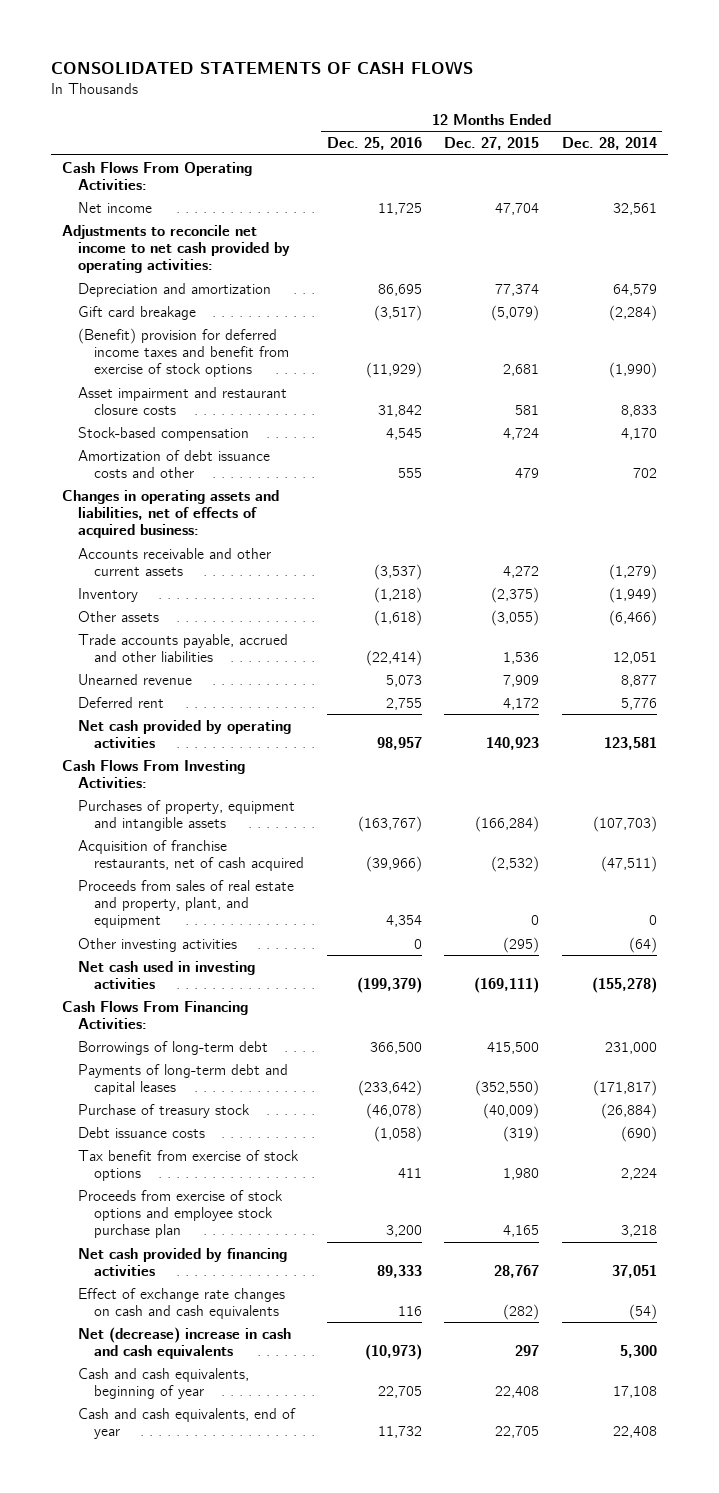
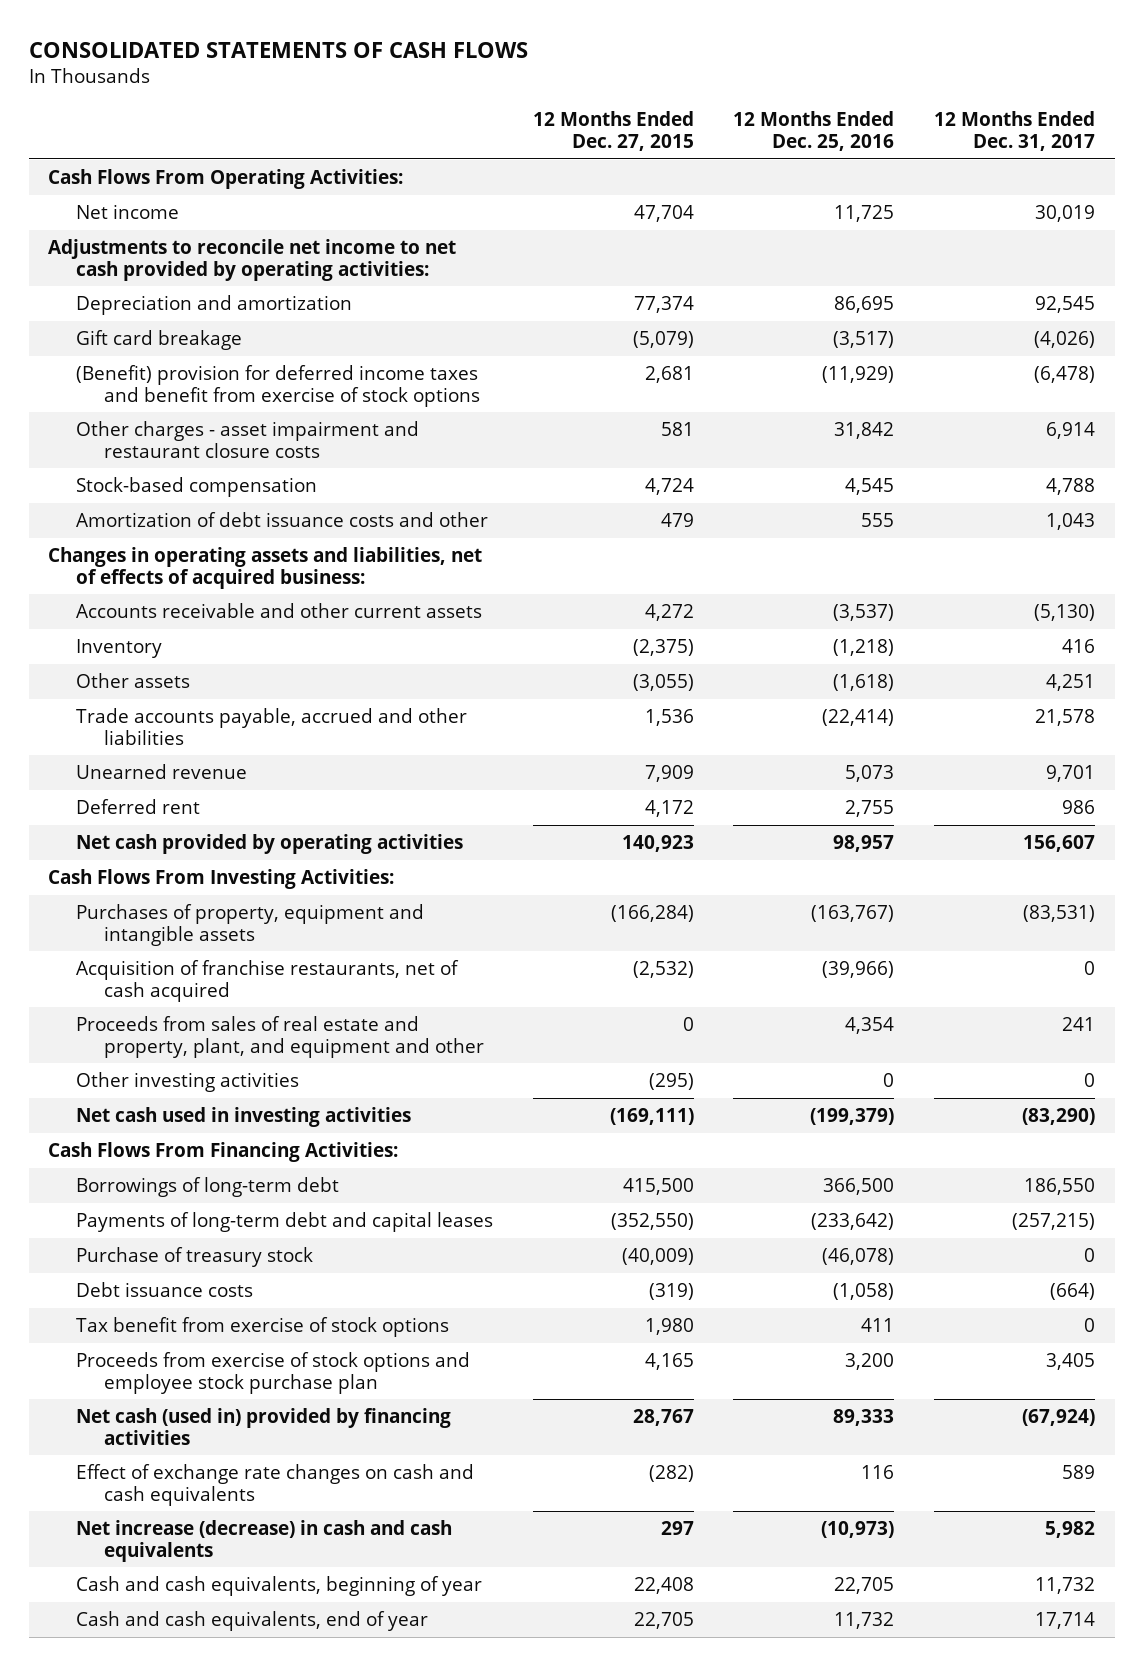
[561,137,657,151] Dec. 28, 2014 -> none
none -> [933,111,1095,152] 12 Months Ended Dec. 31, 2017
[78,386,288,415] Asset impairment and restaurant closure costs -> [76,421,420,458] Other charges - asset impairment and restaurant closure costs
[78,879,295,929] Proceeds from sales of real estate and property, plant, and equipment -> [76,1016,485,1058] Proceeds from sales of real estate and property, plant, and equipment and other
[78,1247,288,1276] Net cash provided by financing activities -> [76,1408,452,1445] Net cash (used in) provided by financing activities
[78,1326,292,1359] Net (decrease) increase in cash and cash equivalents -> [76,1520,453,1562] Net increase (decrease) in cash and cash equivalents

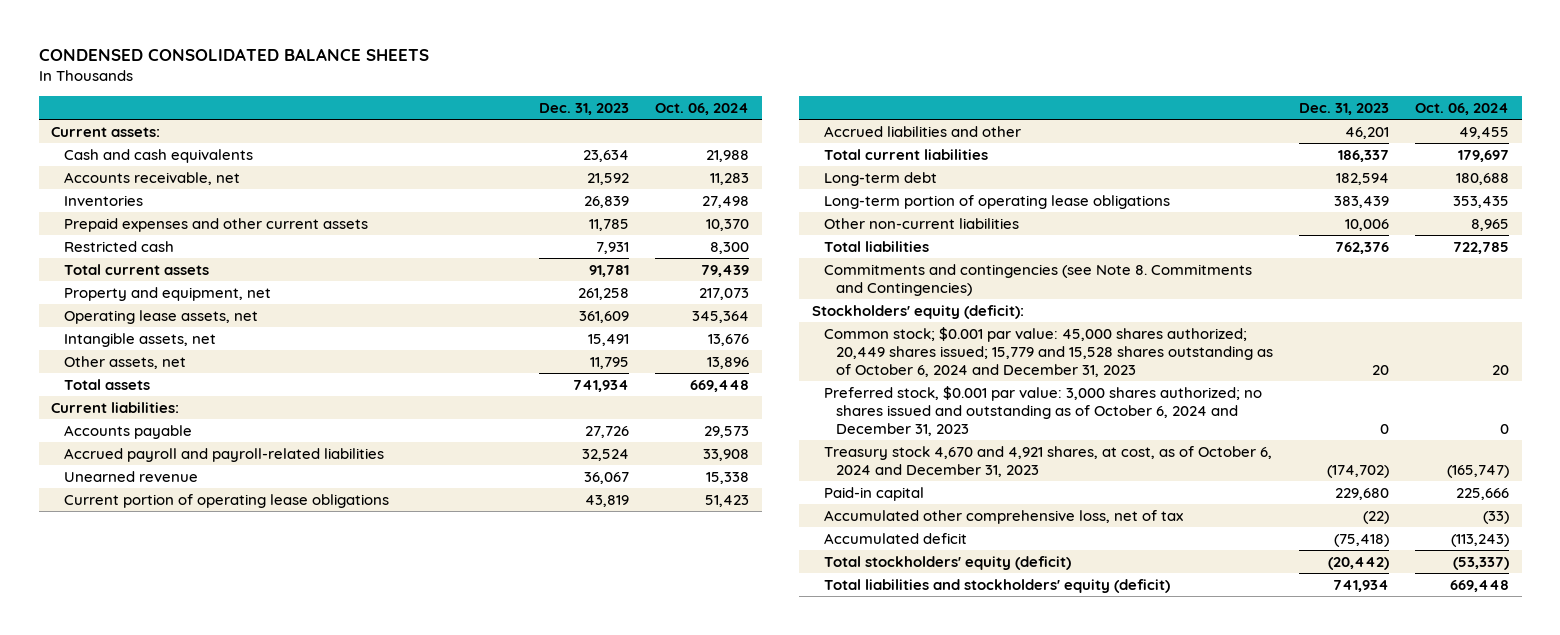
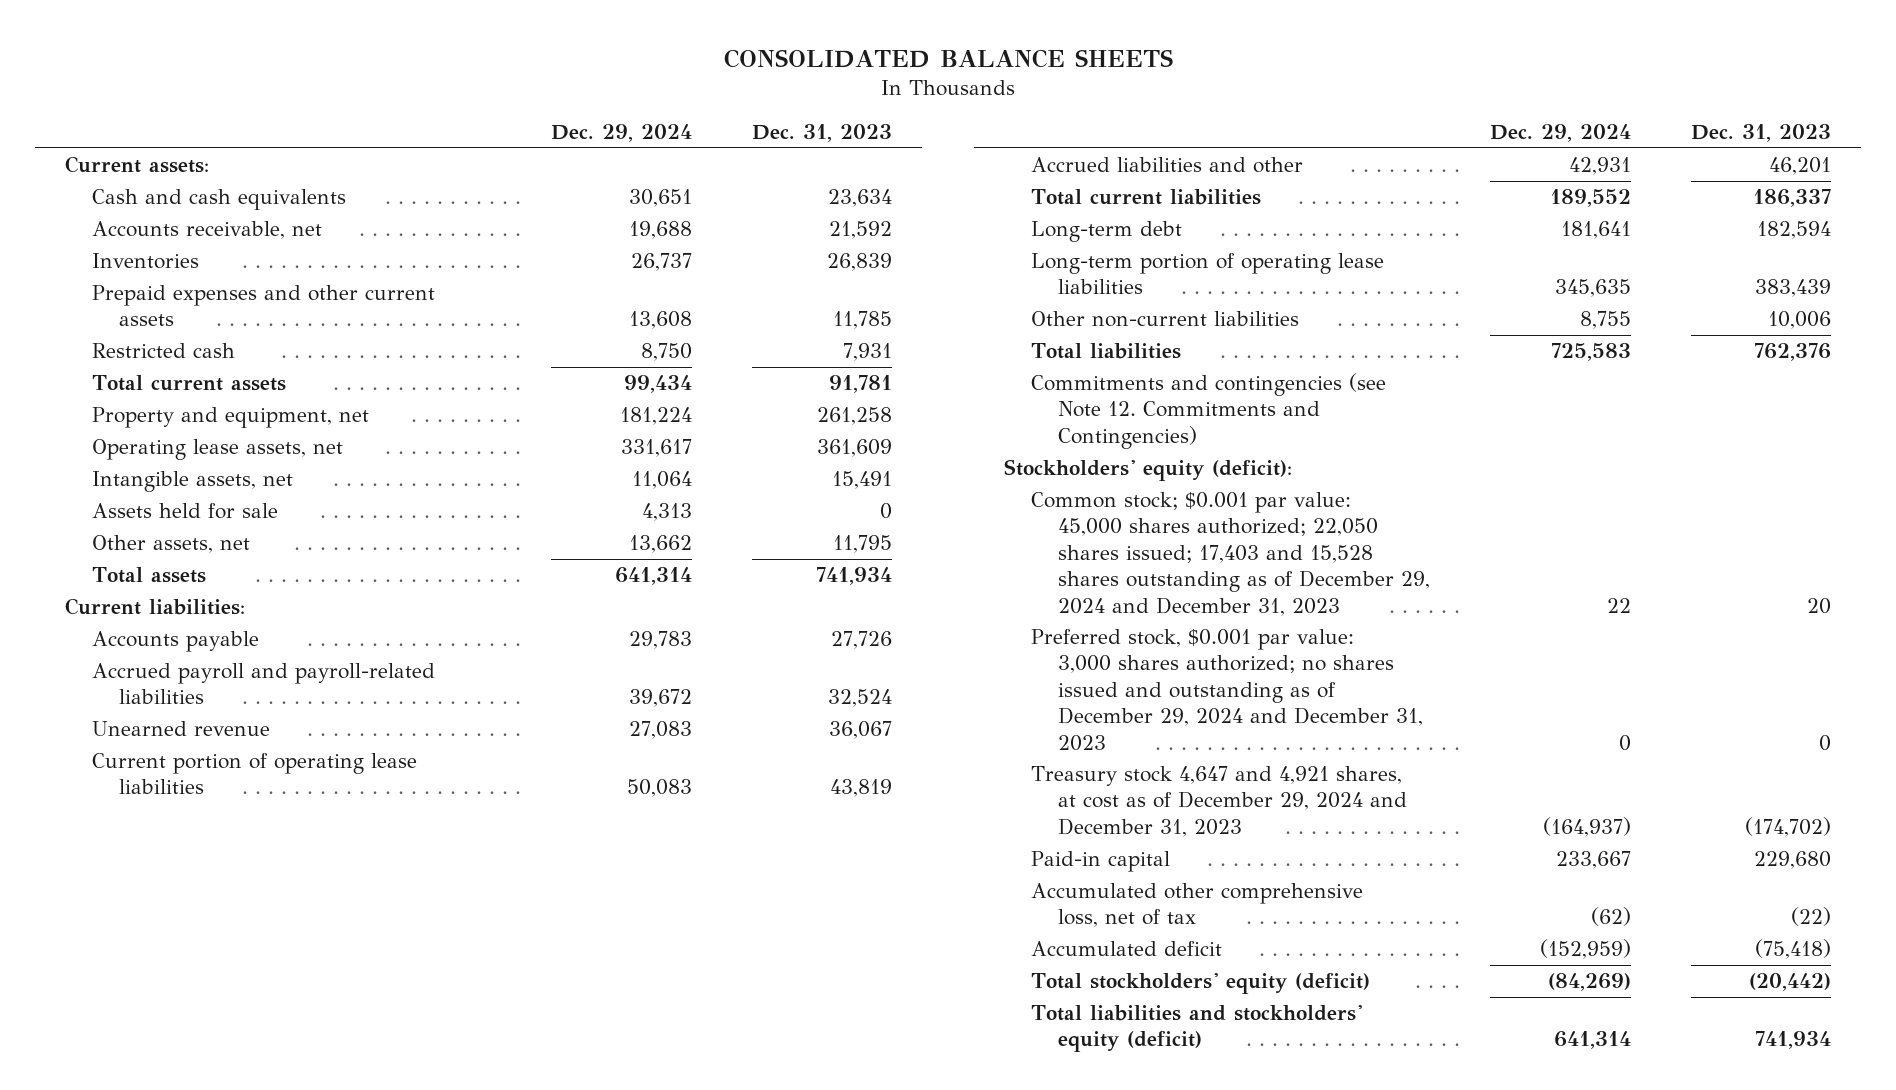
[38,48,429,62] CONDENSED CONSOLIDATED BALANCE SHEETS -> [723,49,1173,69] CONSOLIDATED BALANCE SHEETS
[654,102,749,115] Oct. 06, 2024 -> none
none -> [550,123,692,142] Dec. 29, 2024
none -> [91,503,278,520] Assets held for sale
[63,493,389,508] Current portion of operating lease obligations -> [91,753,417,795] Current portion of operating lease liabilities
[823,194,1170,209] Long-term portion of operating lease obligations -> [1031,253,1385,295] Long-term portion of operating lease liabilities
[823,263,1252,296] Commitments and contingencies (see Note 8. Commitments and Contingencies) -> [1031,373,1387,449] Commitments and contingencies (see Note 12. Commitments and Contingencies)
[823,326,1274,377] Common stock; $0.001 par value: 45,000 shares authorized; 20,449 shares issued; 15,779 and 15,528 shares outstanding as of October 6, 2024 and December 31, 2023 -> [1031,492,1431,616] Common stock; $0.001 par value: 45,000 shares authorized; 22,050 shares issued; 17,403 and 15,528 shares outstanding as of December 29, 2024 and December 31, 2023
[823,385,1262,436] Preferred stock, $0.001 par value: 3,000 shares authorized; no shares issued and outstanding as of October 6, 2024 and December 31, 2023 -> [1031,629,1424,751] Preferred stock, $0.001 par value: 3,000 shares authorized; no shares issued and outstanding as of December 29, 2024 and December 31, 2023
[823,445,1272,477] Treasury stock 4,670 and 4,921 shares, at cost, as of October 6, 2024 and December 31, 2023 -> [1031,766,1408,837] Treasury stock 4,647 and 4,921 shares, at cost as of December 29, 2024 and December 31, 2023

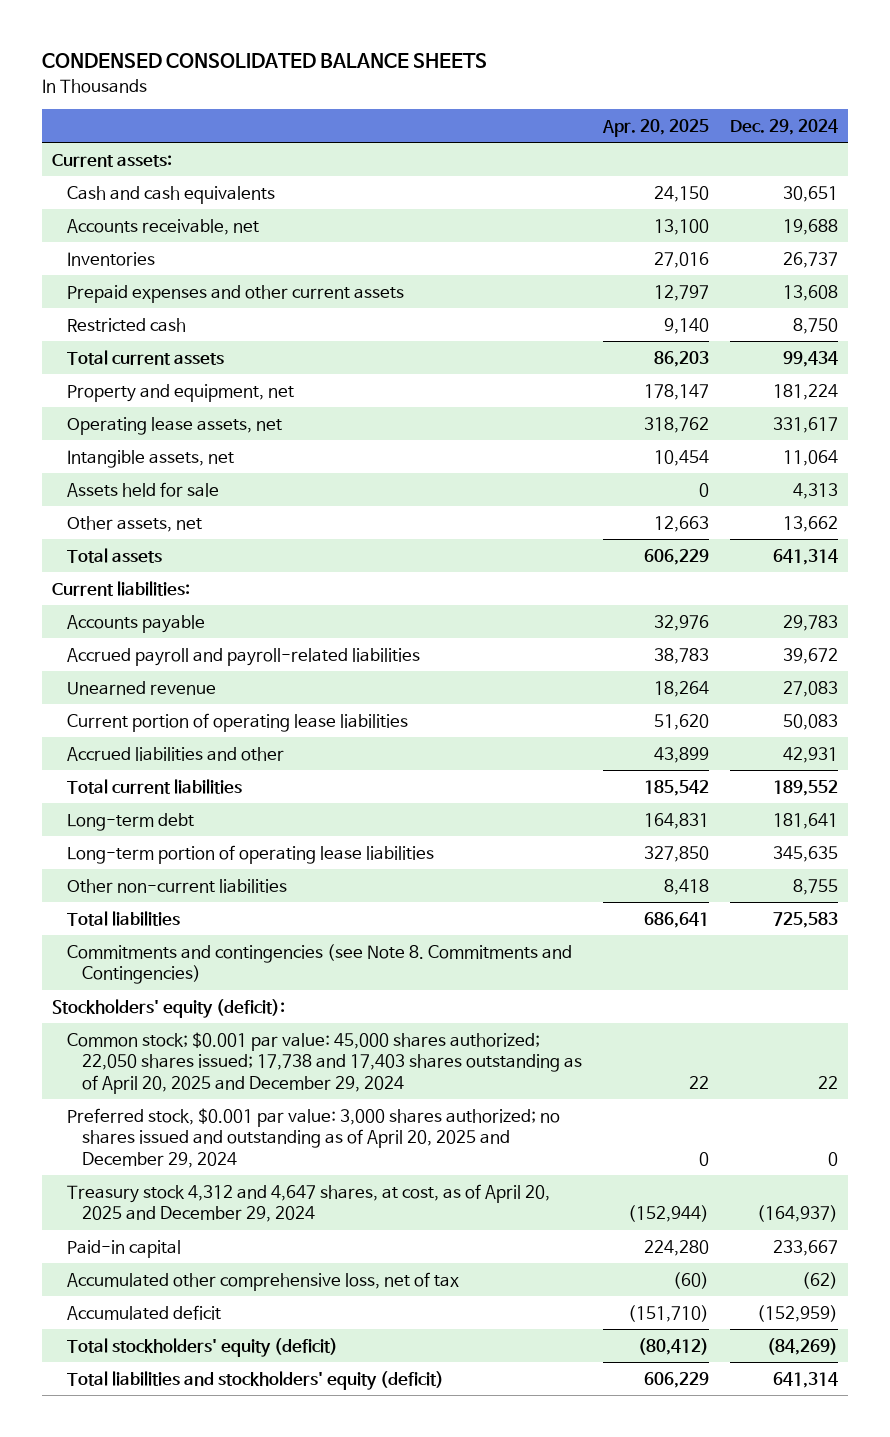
[723,49,1173,69] CONSOLIDATED BALANCE SHEETS -> [41,53,487,69] CONDENSED CONSOLIDATED BALANCE SHEETS
[751,123,892,142] Dec. 31, 2023 -> none
none -> [601,118,709,137] Apr. 20, 2025
[1031,373,1387,449] Commitments and contingencies (see Note 12. Commitments and Contingencies) -> [67,943,573,985] Commitments and contingencies (see Note 8. Commitments and Contingencies)
[1031,492,1431,616] Common stock; $0.001 par value: 45,000 shares authorized; 22,050 shares issued; 17,403 and 15,528 shares outstanding as of December 29, 2024 and December 31, 2023 -> [67,1031,582,1094] Common stock; $0.001 par value: 45,000 shares authorized; 22,050 shares issued; 17,738 and 17,403 shares outstanding as of April 20, 2025 and December 29, 2024
[1031,629,1424,751] Preferred stock, $0.001 par value: 3,000 shares authorized; no shares issued and outstanding as of December 29, 2024 and December 31, 2023 -> [67,1107,561,1168] Preferred stock, $0.001 par value: 3,000 shares authorized; no shares issued and outstanding as of April 20, 2025 and December 29, 2024
[1031,766,1408,837] Treasury stock 4,647 and 4,921 shares, at cost as of December 29, 2024 and December 31, 2023 -> [67,1183,551,1223] Treasury stock 4,312 and 4,647 shares, at cost, as of April 20, 2025 and December 29, 2024

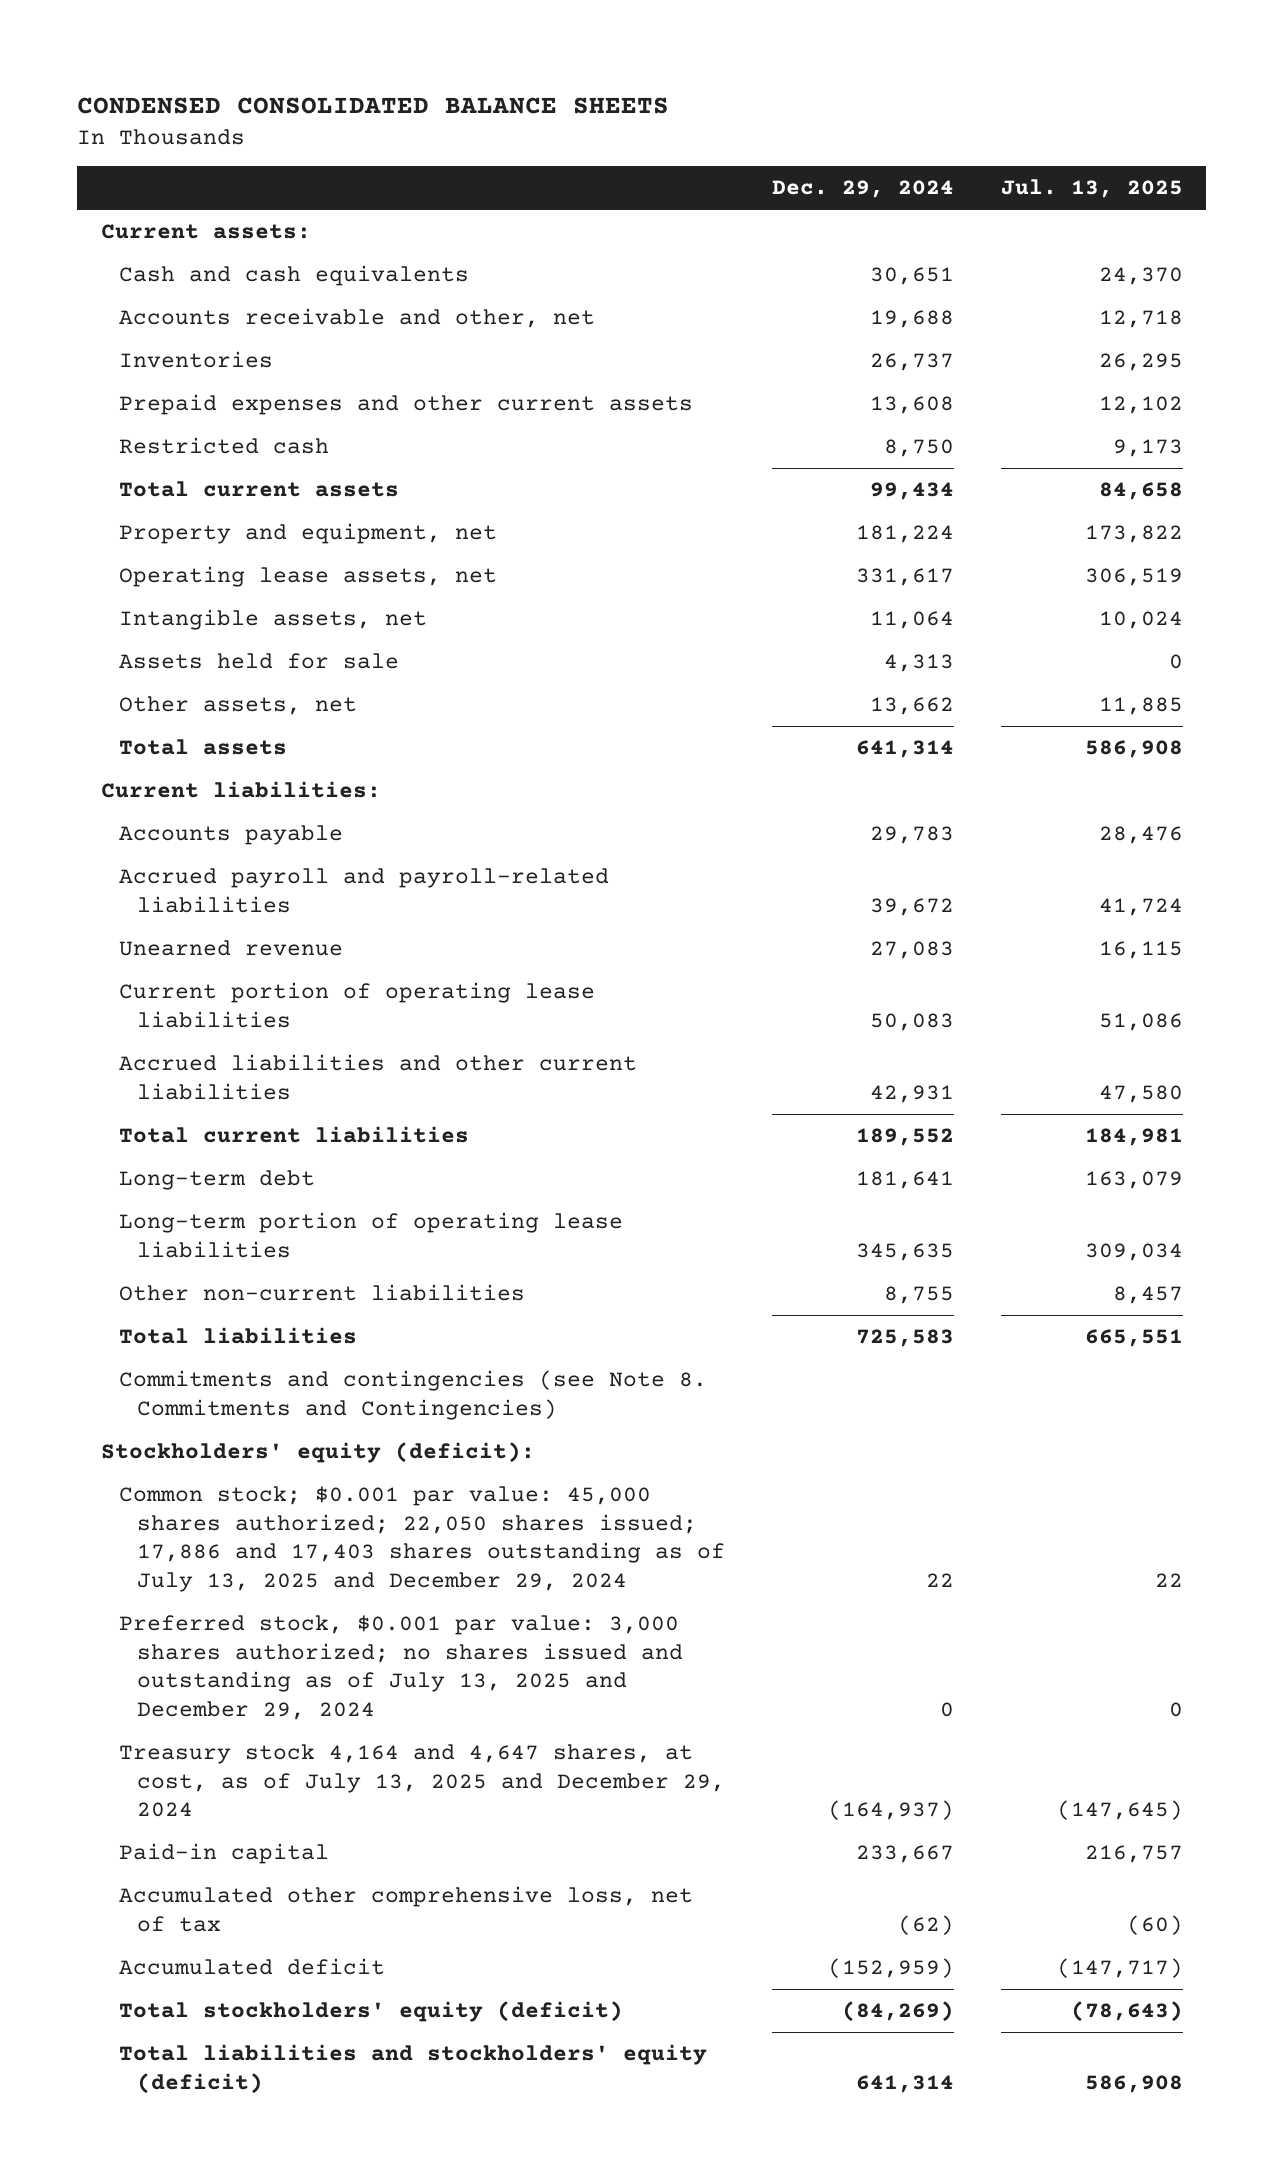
[601,118,709,137] Apr. 20, 2025 -> none
none -> [1000,179,1183,199] Jul. 13, 2025
[67,218,260,235] Accounts receivable, net -> [118,308,595,329] Accounts receivable and other, net
[67,746,285,761] Accrued liabilities and other -> [118,1054,637,1100] Accrued liabilities and other current liabilities
[67,1031,582,1094] Common stock; $0.001 par value: 45,000 shares authorized; 22,050 shares issued; 17,738 and 17,403 shares outstanding as of April 20, 2025 and December 29, 2024 -> [118,1486,725,1592] Common stock; $0.001 par value: 45,000 shares authorized; 22,050 shares issued; 17,886 and 17,403 shares outstanding as of July 13, 2025 and December 29, 2024
[67,1107,561,1168] Preferred stock, $0.001 par value: 3,000 shares authorized; no shares issued and outstanding as of April 20, 2025 and December 29, 2024 -> [118,1615,683,1720] Preferred stock, $0.001 par value: 3,000 shares authorized; no shares issued and outstanding as of July 13, 2025 and December 29, 2024
[67,1183,551,1223] Treasury stock 4,312 and 4,647 shares, at cost, as of April 20, 2025 and December 29, 2024 -> [118,1744,725,1818] Treasury stock 4,164 and 4,647 shares, at cost, as of July 13, 2025 and December 29, 2024

